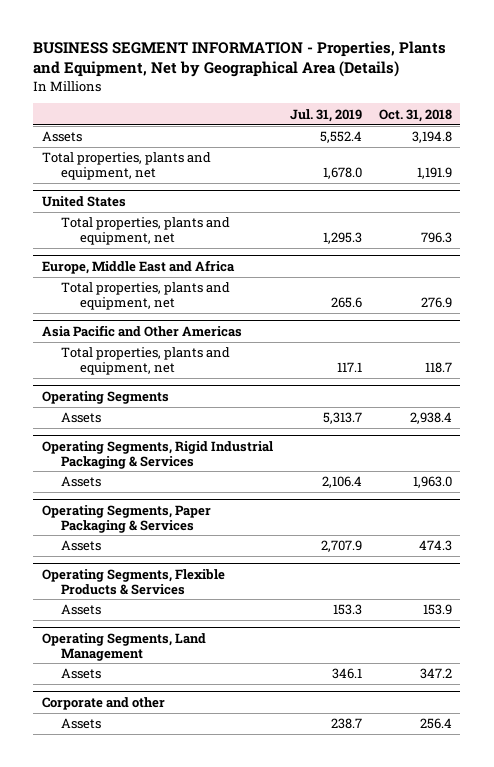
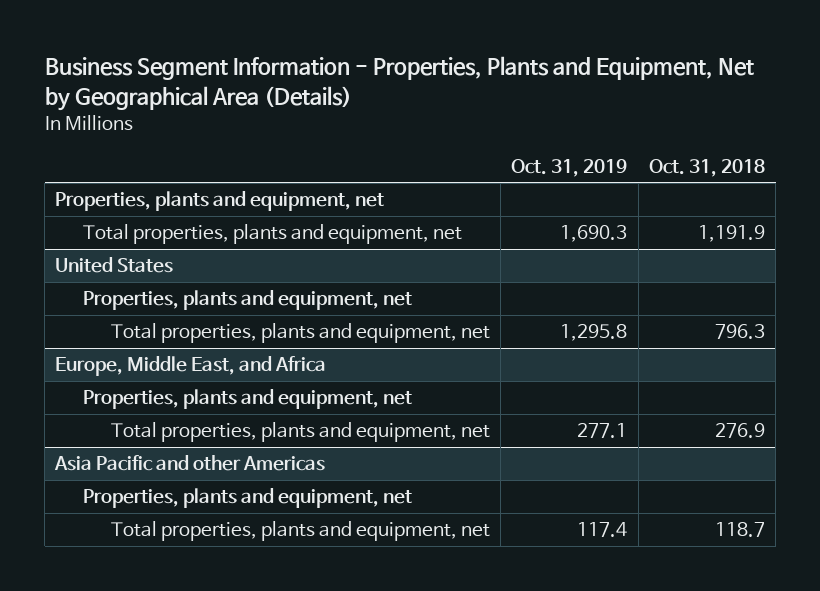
[33,41,447,78] BUSINESS SEGMENT INFORMATION - Properties, Plants and Equipment, Net by Geographical Area (Details) -> [44,56,754,112] Business Segment Information - Properties, Plants and Equipment, Net by Geographical Area (Details)
[289,108,362,122] Jul. 31, 2019 -> none
none -> [511,158,628,177] Oct. 31, 2019
[41,131,82,143] Assets -> none
none -> [55,191,385,212] Properties, plants and equipment, net
none -> [83,290,413,311] Properties, plants and equipment, net
[41,259,235,274] Europe, Middle East and Africa -> [55,356,327,377] Europe, Middle East, and Africa
none -> [83,389,413,410] Properties, plants and equipment, net
[41,324,242,337] Asia Pacific and Other Americas -> [54,455,326,472] Asia Pacific and other Americas
none -> [83,488,413,509] Properties, plants and equipment, net
[41,390,169,404] Operating Segments -> none
[61,412,102,424] Assets -> none
[41,440,273,469] Operating Segments, Rigid Industrial Packaging & Services -> none
[61,476,102,488] Assets -> none
[41,504,211,533] Operating Segments, Paper Packaging & Services -> none
[61,540,102,552] Assets -> none
[41,568,225,595] Operating Segments, Flexible Products & Services -> none
[61,604,102,616] Assets -> none
[41,632,206,661] Operating Segments, Land Management -> none
[61,668,102,680] Assets -> none
[41,696,165,710] Corporate and other -> none
[61,718,102,730] Assets -> none

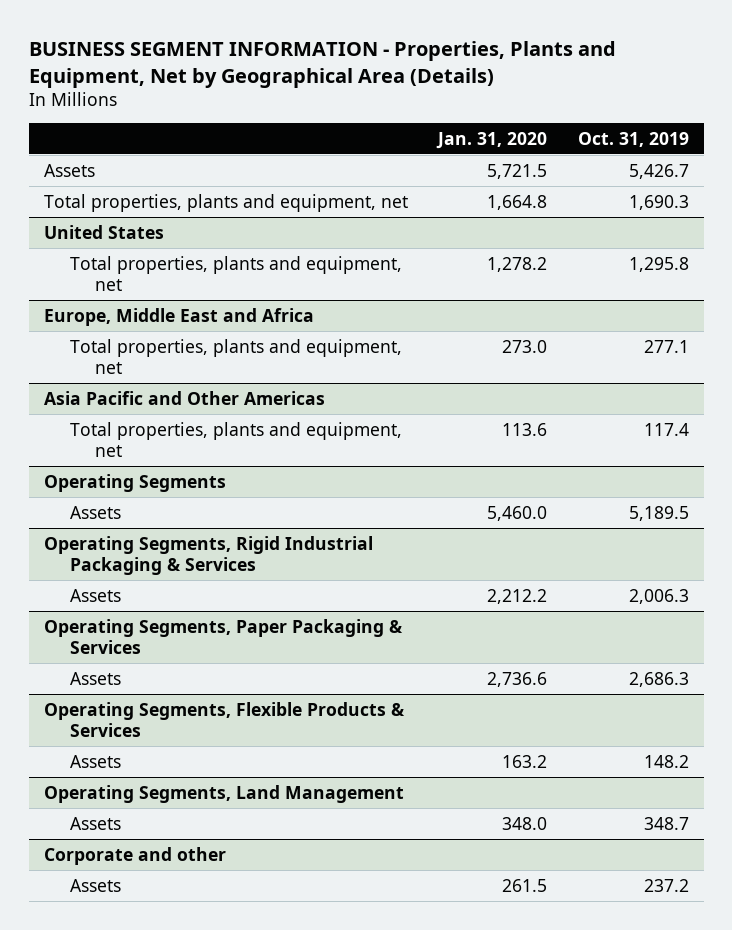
[44,56,754,112] Business Segment Information - Properties, Plants and Equipment, Net by Geographical Area (Details) -> [28,40,616,88] BUSINESS SEGMENT INFORMATION - Properties, Plants and Equipment, Net by Geographical Area (Details)
[649,158,766,177] Oct. 31, 2018 -> none
none -> [436,131,548,149] Jan. 31, 2020
[55,191,385,212] Properties, plants and equipment, net -> none
none -> [43,163,95,177] Assets
[83,290,413,311] Properties, plants and equipment, net -> none
[83,389,413,410] Properties, plants and equipment, net -> none
[55,356,327,377] Europe, Middle East, and Africa -> [43,307,314,326] Europe, Middle East and Africa
[83,488,413,509] Properties, plants and equipment, net -> none
[54,455,326,472] Asia Pacific and other Americas -> [43,390,325,405] Asia Pacific and Other Americas
none -> [43,473,226,492] Operating Segments
none -> [69,505,121,519] Assets
none -> [43,535,373,575] Operating Segments, Rigid Industrial Packaging & Services
none -> [69,588,121,602] Assets
none -> [43,618,403,654] Operating Segments, Paper Packaging & Services
none -> [69,671,121,685] Assets
none -> [43,701,405,737] Operating Segments, Flexible Products & Services
none -> [69,754,121,768] Assets
none -> [43,784,404,803] Operating Segments, Land Management
none -> [69,816,121,830] Assets
none -> [43,846,226,865] Corporate and other
none -> [69,878,121,892] Assets

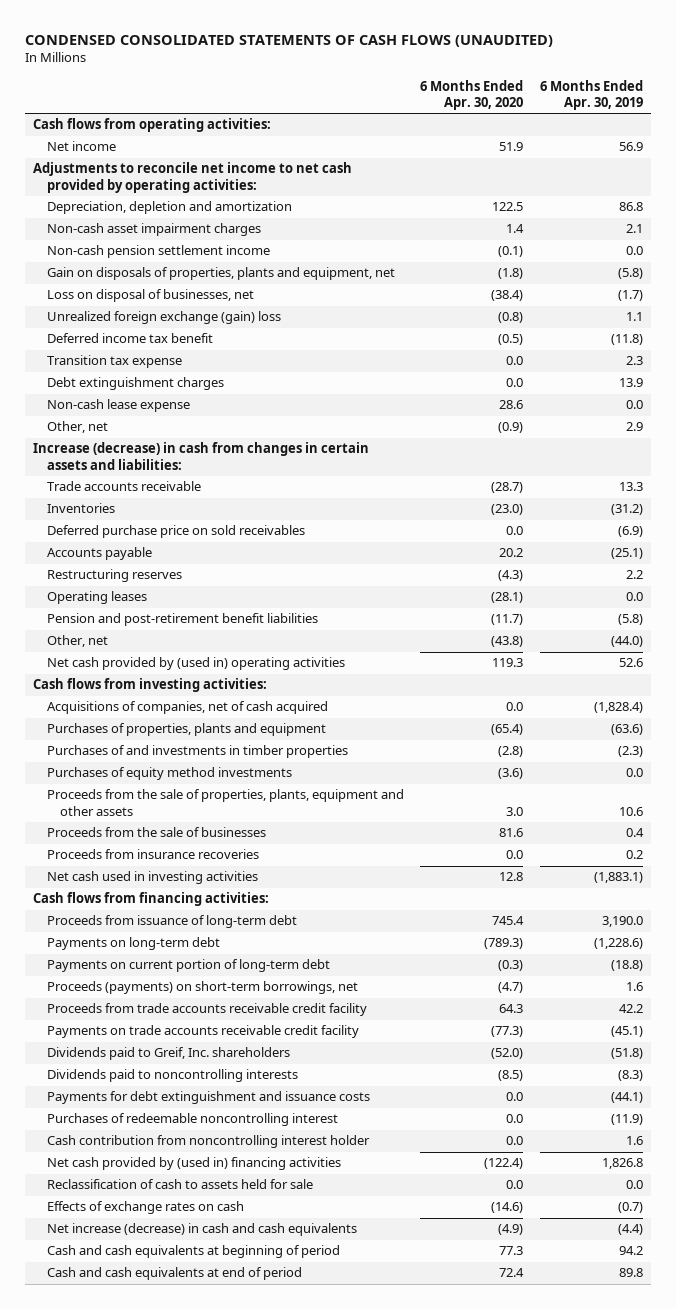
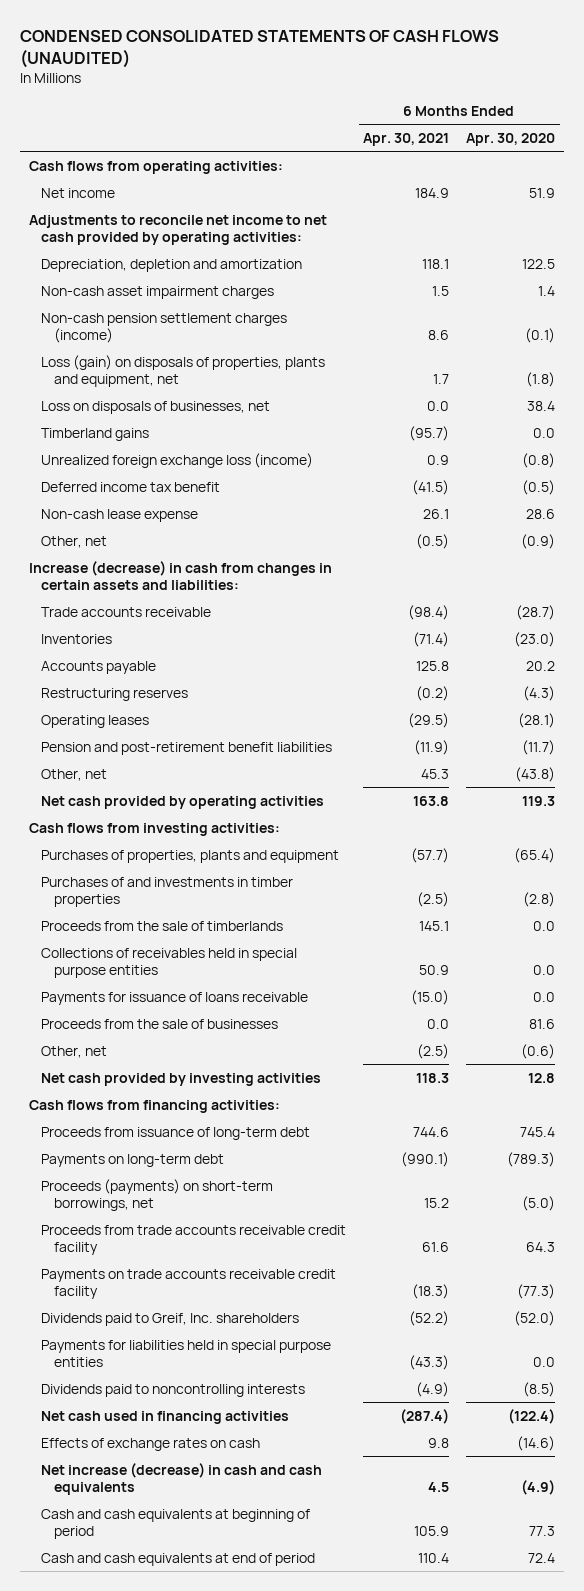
[539,79,643,110] 6 Months Ended Apr. 30, 2019 -> none
none -> [363,133,450,147] Apr. 30, 2021
[46,245,270,259] Non-cash pension settlement income -> [41,312,288,343] Non-cash pension settlement charges (income)
[46,267,395,281] Gain on disposals of properties, plants and equipment, net -> [41,354,326,387] Loss (gain) on disposals of properties, plants and equipment, net
[46,289,254,303] Loss on disposal of businesses, net -> [41,400,271,414] Loss on disposals of businesses, net
[491,290,524,302] (38.4) -> [527,400,556,411] 38.4
none -> [41,427,150,441] Timberland gains
[46,311,281,325] Unrealized foreign exchange (gain) loss -> [41,452,314,468] Unrealized foreign exchange loss (income)
[46,355,182,369] Transition tax expense -> none
[46,377,224,391] Debt extinguishment charges -> none
[46,525,305,539] Deferred purchase price on sold receivables -> none
[46,657,345,671] Net cash provided by (used in) operating activities -> [41,795,325,809] Net cash provided by operating activities
[46,701,328,715] Acquisitions of companies, net of cash acquired -> none
[46,767,292,781] Purchases of equity method investments -> none
[46,789,404,816] Proceeds from the sale of properties, plants, equipment and other assets -> none
none -> [41,920,284,931] Proceeds from the sale of timberlands
none -> [41,947,298,978] Collections of receivables held in special purpose entities
none -> [41,991,309,1005] Payments for issuance of loans receivable
[46,849,259,860] Proceeds from insurance recoveries -> none
none -> [41,1045,108,1058] Other, net
[46,871,258,885] Net cash used in investing activities -> [41,1072,322,1086] Net cash provided by investing activities
[46,959,330,973] Payments on current portion of long-term debt -> none
[498,982,524,994] (4.7) -> [522,1195,556,1211] (5.0)
none -> [41,1339,332,1367] Payments for liabilities held in special purpose entities
[46,1091,370,1105] Payments for debt extinguishment and issuance costs -> none
[46,1113,338,1127] Purchases of redeemable noncontrolling interest -> none
[46,1135,370,1149] Cash contribution from noncontrolling interest holder -> none
[46,1179,313,1190] Reclassification of cash to assets held for sale -> none
[46,1157,341,1171] Net cash provided by (used in) financing activities -> [41,1410,290,1424] Net cash used in financing activities

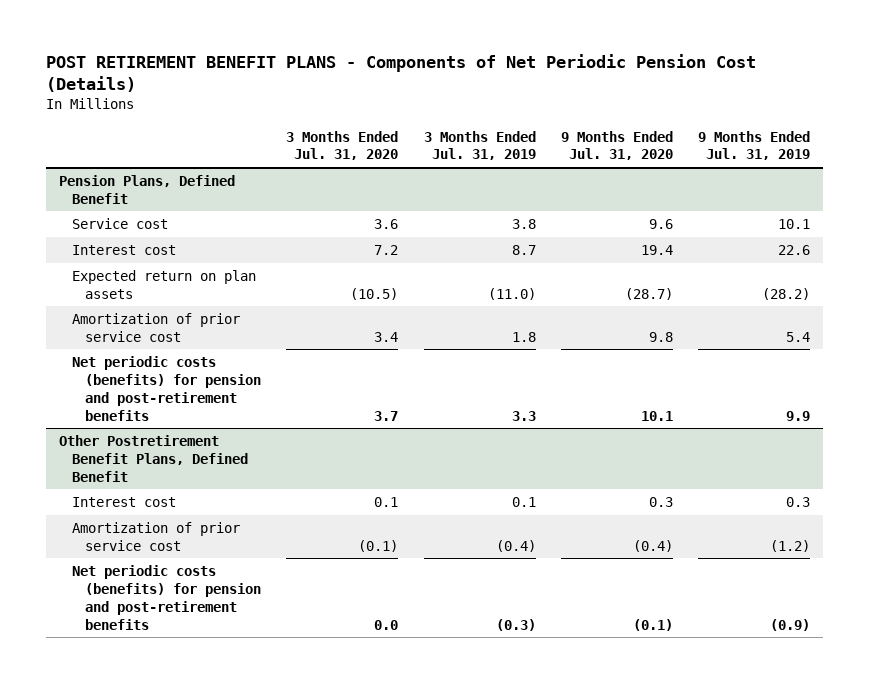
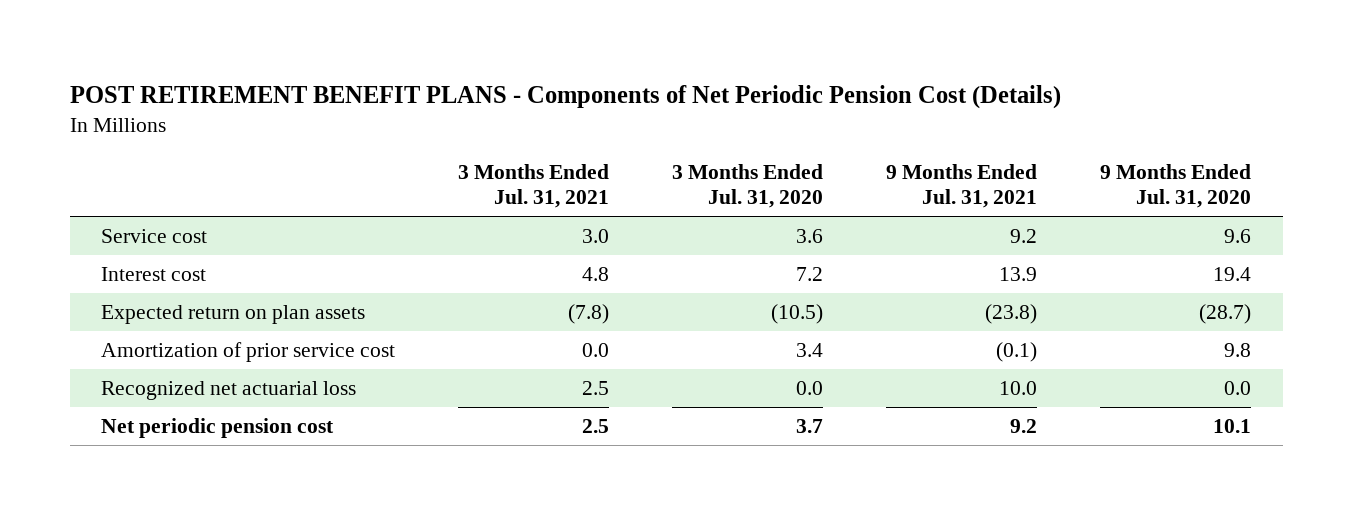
[423,130,536,161] 3 Months Ended Jul. 31, 2019 -> none
[698,130,811,161] 9 Months Ended Jul. 31, 2019 -> none
none -> [458,164,610,209] 3 Months Ended Jul. 31, 2021
none -> [886,164,1038,209] 9 Months Ended Jul. 31, 2021
[58,174,235,204] Pension Plans, Defined Benefit -> none
[58,434,248,482] Other Postretirement Benefit Plans, Defined Benefit -> none
[71,496,176,507] Interest cost -> none
[71,521,240,551] Amortization of prior service cost -> none
[71,564,261,630] Net periodic costs (benefits) for pension and post-retirement benefits -> none
none -> [101,381,357,401] Recognized net actuarial loss
[71,355,261,421] Net periodic costs (benefits) for pension and post-retirement benefits -> [101,418,335,439] Net periodic pension cost

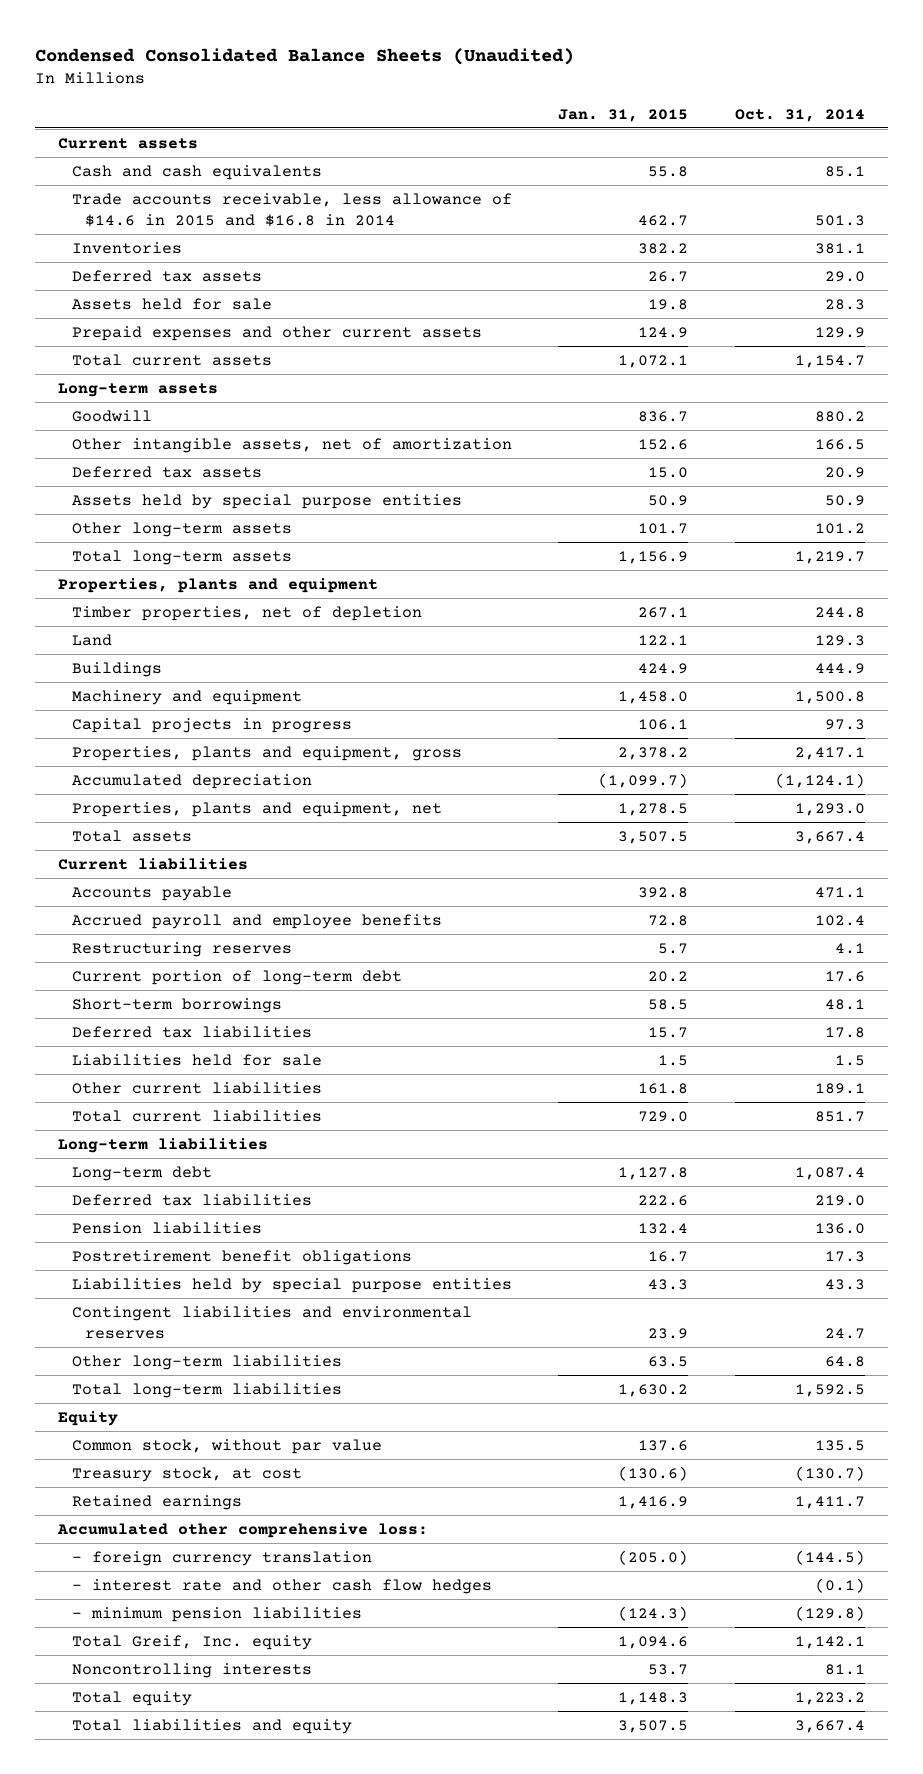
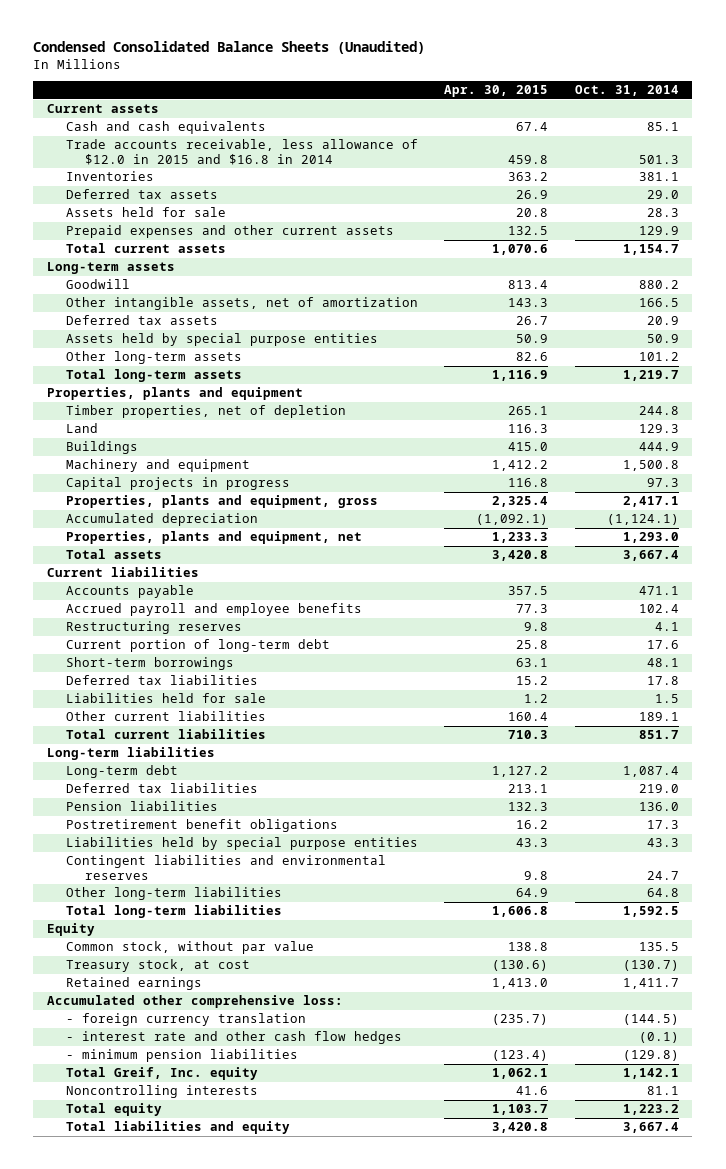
[558,108,689,122] Jan. 31, 2015 -> none
none -> [444,85,549,98] Apr. 30, 2015
[71,192,512,228] Trade accounts receivable, less allowance of $14.6 in 2015 and $16.8 in 2014 -> [65,139,418,165] Trade accounts receivable, less allowance of $12.0 in 2015 and $16.8 in 2014

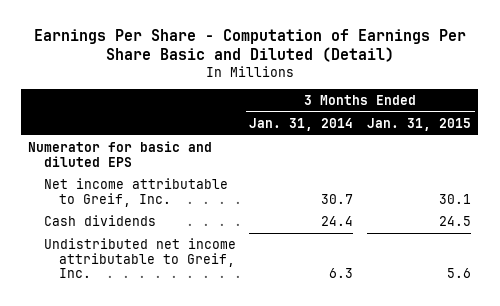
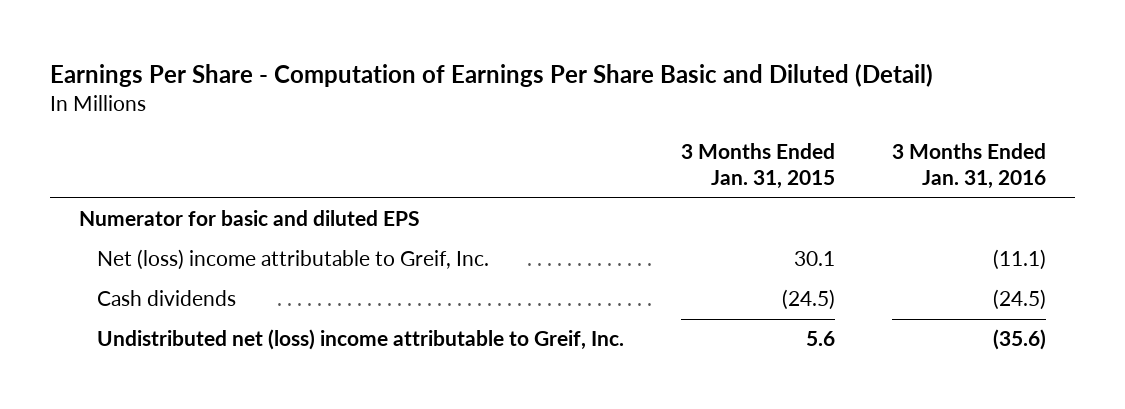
[249,117,354,131] Jan. 31, 2014 -> none
none -> [892,142,1047,190] 3 Months Ended Jan. 31, 2016
[43,177,228,207] Net income attributable to Greif, Inc. -> [96,249,489,271] Net (loss) income attributable to Greif, Inc.
[439,215,472,226] 24.5 -> [781,289,835,311] (24.5)
[43,237,236,279] Undistributed net income attributable to Greif, Inc. -> [96,329,624,351] Undistributed net (loss) income attributable to Greif, Inc.

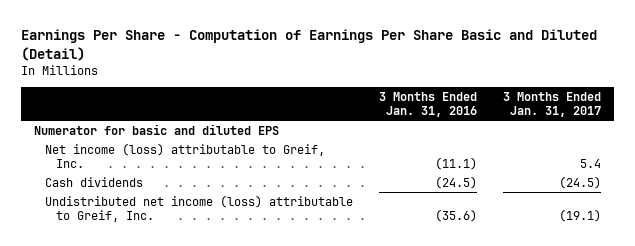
[680,142,835,190] 3 Months Ended Jan. 31, 2015 -> none
none -> [503,91,602,118] 3 Months Ended Jan. 31, 2017
[96,249,489,271] Net (loss) income attributable to Greif, Inc. -> [45,142,326,169] Net income (loss) attributable to Greif, Inc.
[96,329,624,351] Undistributed net (loss) income attributable to Greif, Inc. -> [45,194,354,223] Undistributed net income (loss) attributable to Greif, Inc.

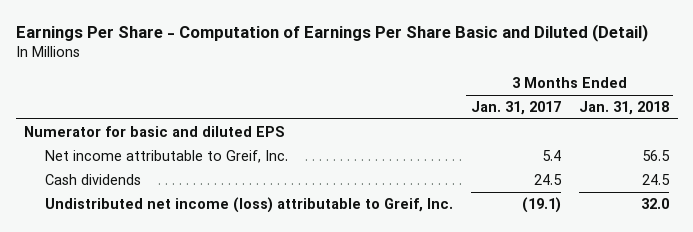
[379,91,478,118] 3 Months Ended Jan. 31, 2016 -> none
none -> [578,101,669,116] Jan. 31, 2018
[45,142,326,169] Net income (loss) attributable to Greif, Inc. -> [45,149,289,163] Net income attributable to Greif, Inc.
[559,175,602,189] (24.5) -> [533,173,562,185] 24.5

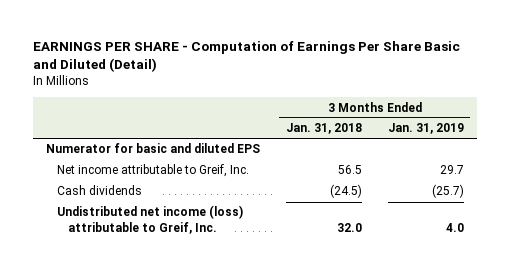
[15,23,648,42] Earnings Per Share - Computation of Earnings Per Share Basic and Diluted (Detail) -> [32,41,460,73] EARNINGS PER SHARE - Computation of Earnings Per Share Basic and Diluted (Detail)
[470,101,561,116] Jan. 31, 2017 -> none
none -> [387,123,464,135] Jan. 31, 2019
[641,173,670,185] 24.5 -> [329,184,362,199] (24.5)

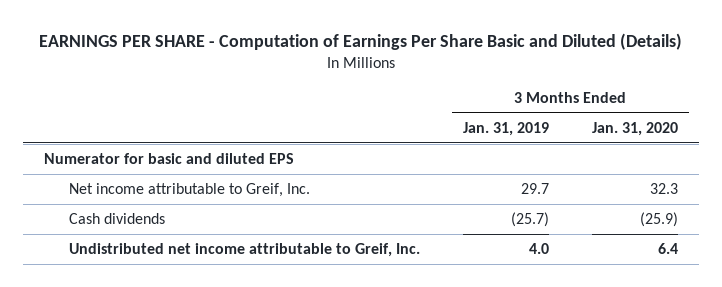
[32,41,460,73] EARNINGS PER SHARE - Computation of Earnings Per Share Basic and Diluted (Detail) -> [39,32,683,50] EARNINGS PER SHARE - Computation of Earnings Per Share Basic and Diluted (Details)
[285,123,362,135] Jan. 31, 2018 -> none
none -> [591,121,678,136] Jan. 31, 2020
[56,205,243,234] Undistributed net income (loss) attributable to Greif, Inc. -> [68,243,420,258] Undistributed net income attributable to Greif, Inc.

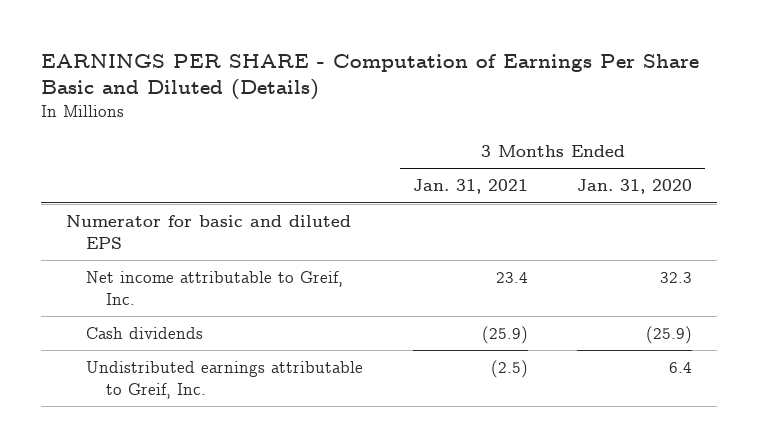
[462,121,549,136] Jan. 31, 2019 -> none
none -> [412,179,528,195] Jan. 31, 2021
[68,243,420,258] Undistributed net income attributable to Greif, Inc. -> [86,360,364,399] Undistributed earnings attributable to Greif, Inc.

